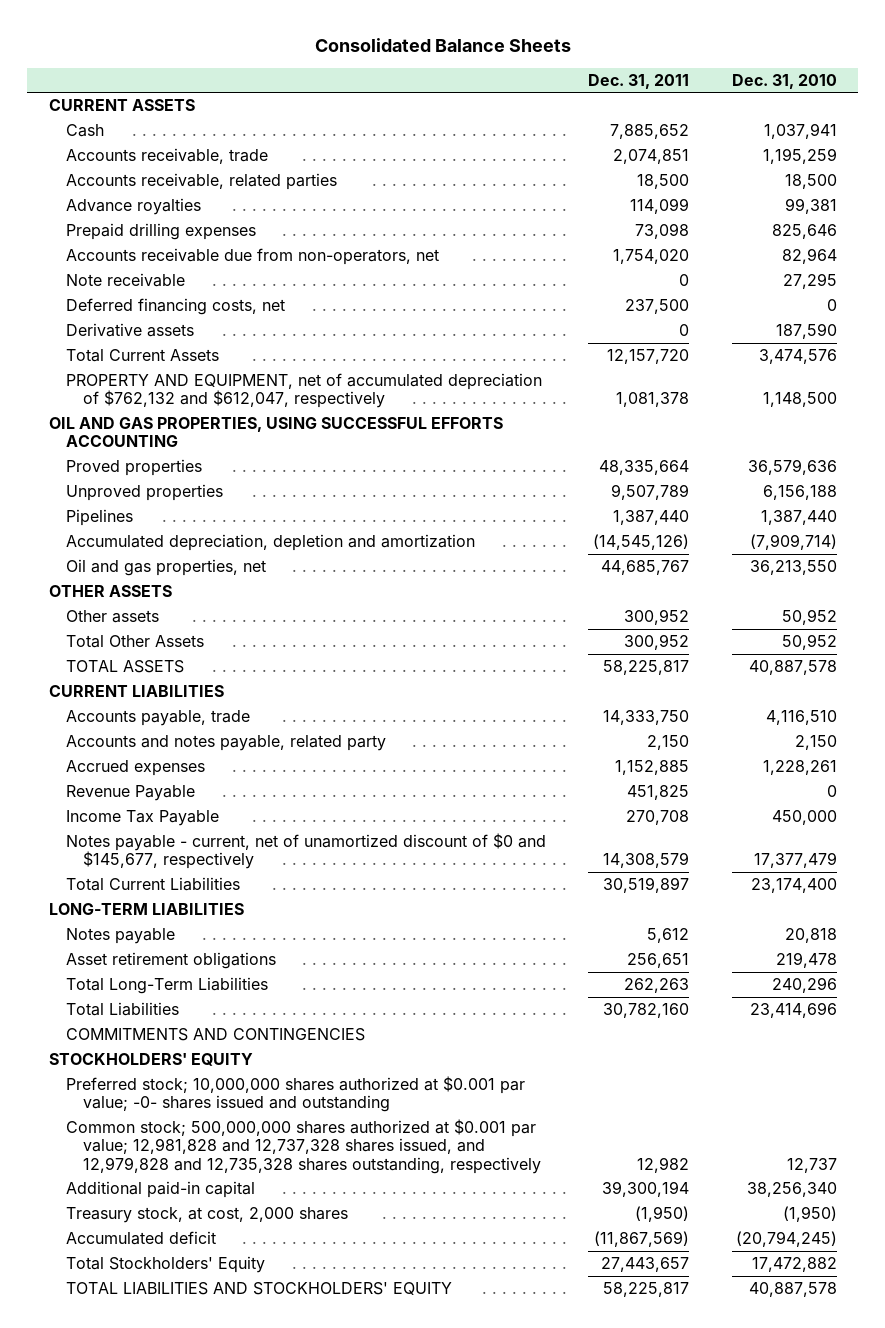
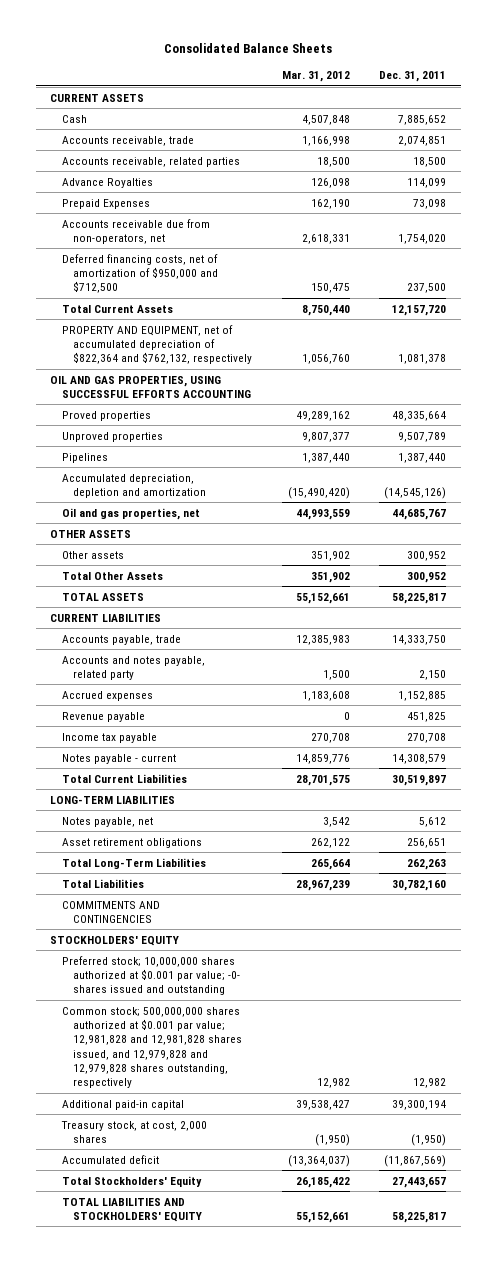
[731,73,837,89] Dec. 31, 2010 -> none
none -> [281,71,350,83] Mar. 31, 2012
[65,198,201,216] Advance royalties -> [61,177,153,188] Advance Royalties
[65,223,256,241] Prepaid drilling expenses -> [61,198,150,209] Prepaid Expenses
[65,273,185,288] Note receivable -> none
[65,323,194,338] Derivative assets -> none
[65,298,285,316] Deferred financing costs, net -> [61,253,219,294] Deferred financing costs, net of amortization of $950,000 and $712,500
[65,373,542,409] PROPERTY AND EQUIPMENT, net of accumulated depreciation of $762,132 and $612,047, respectively -> [61,324,253,365] PROPERTY AND EQUIPMENT, net of accumulated depreciation of $822,364 and $762,132, respectively
[65,785,195,802] Revenue Payable -> [61,711,145,722] Revenue payable
[65,810,219,827] Income Tax Payable -> [61,732,157,743] Income tax payable
[65,833,546,870] Notes payable - current, net of unamortized discount of $0 and $145,677, respectively -> [61,753,176,764] Notes payable - current
[65,928,175,945] Notes payable -> [61,816,153,827] Notes payable, net
[65,1119,542,1174] Common stock; 500,000,000 shares authorized at $0.001 par value; 12,981,828 and 12,737,328 shares issued, and 12,979,828 and 12,735,328 shares outstanding, respectively -> [61,1006,243,1089] Common stock; 500,000,000 shares authorized at $0.001 par value; 12,981,828 and 12,981,828 shares issued, and 12,979,828 and 12,979,828 shares outstanding, respectively

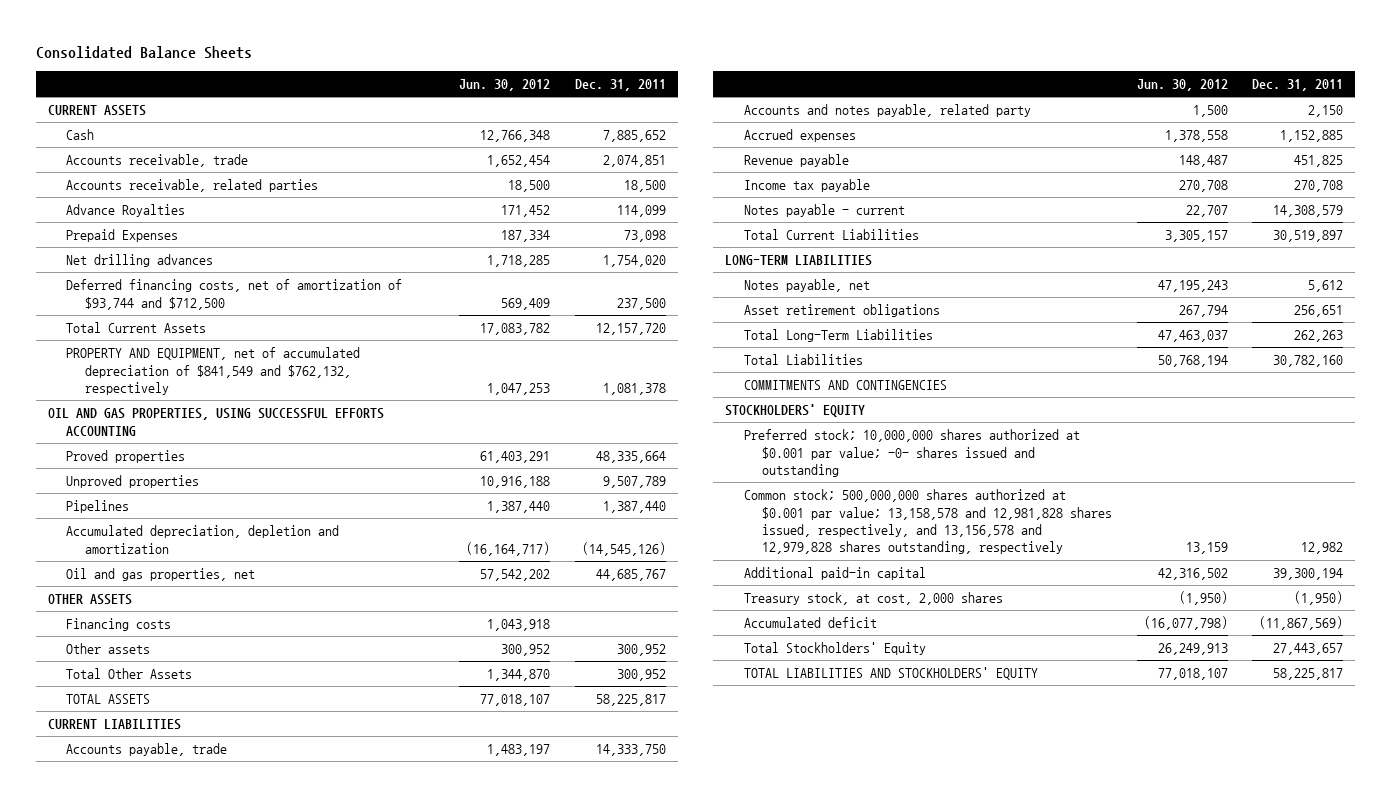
[281,71,350,83] Mar. 31, 2012 -> none
none -> [459,79,551,92] Jun. 30, 2012
[61,218,210,244] Accounts receivable due from non-operators, net -> [66,254,214,268] Net drilling advances
[61,253,219,294] Deferred financing costs, net of amortization of $950,000 and $712,500 -> [66,279,403,310] Deferred financing costs, net of amortization of $93,744 and $712,500
[61,324,253,365] PROPERTY AND EQUIPMENT, net of accumulated depreciation of $822,364 and $762,132, respectively -> [66,347,361,396] PROPERTY AND EQUIPMENT, net of accumulated depreciation of $841,549 and $762,132, respectively
none -> [66,618,172,632] Financing costs
[61,1006,243,1089] Common stock; 500,000,000 shares authorized at $0.001 par value; 12,981,828 and 12,981,828 shares issued, and 12,979,828 and 12,979,828 shares outstanding, respectively -> [743,489,1112,555] Common stock; 500,000,000 shares authorized at $0.001 par value; 13,158,578 and 12,981,828 shares issued, respectively, and 13,156,578 and 12,979,828 shares outstanding, respectively

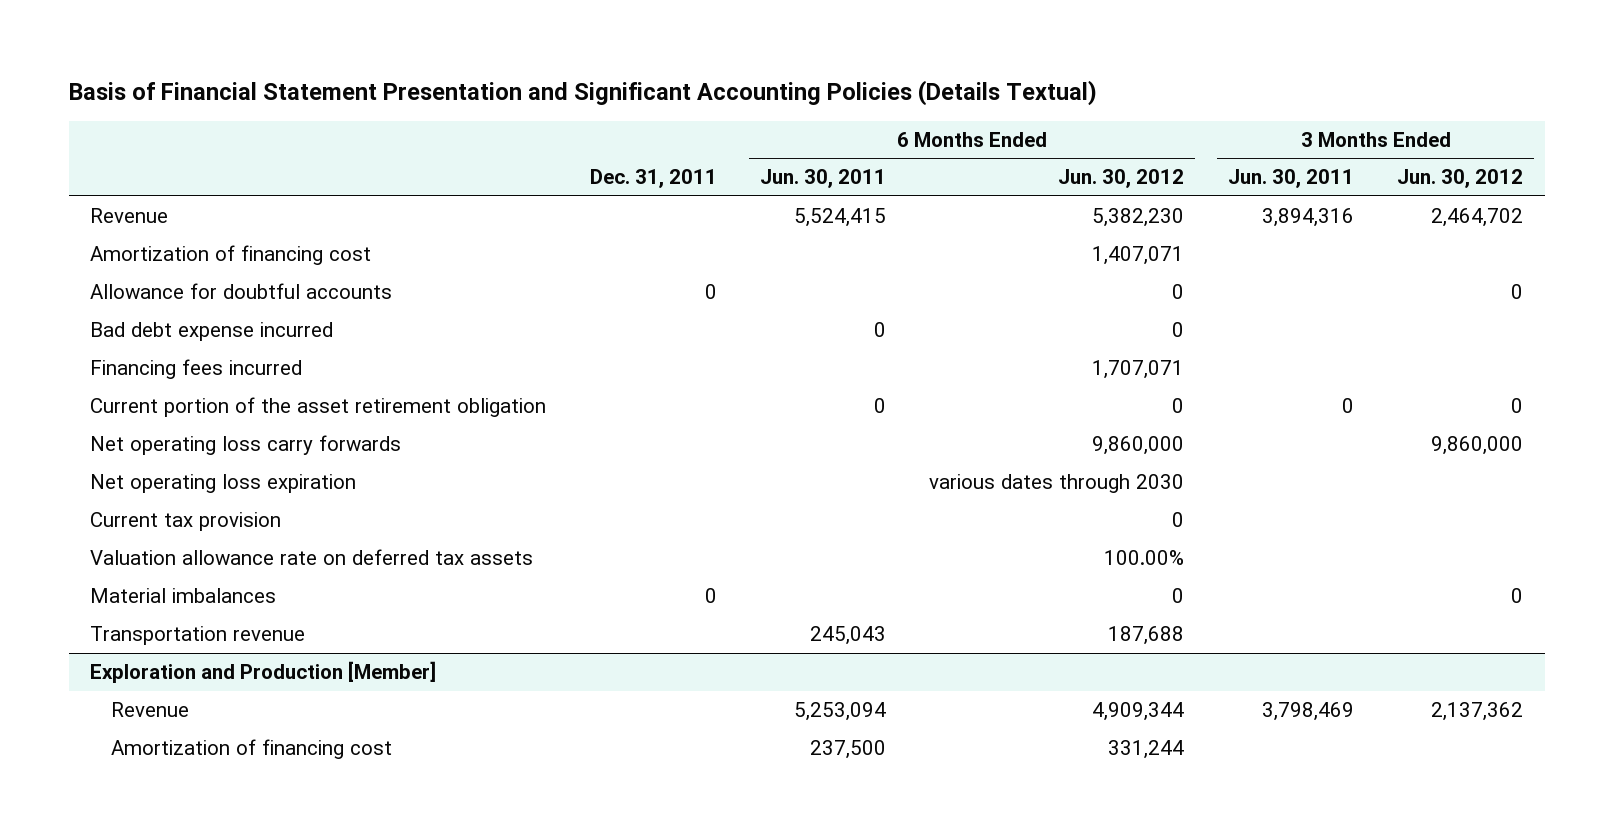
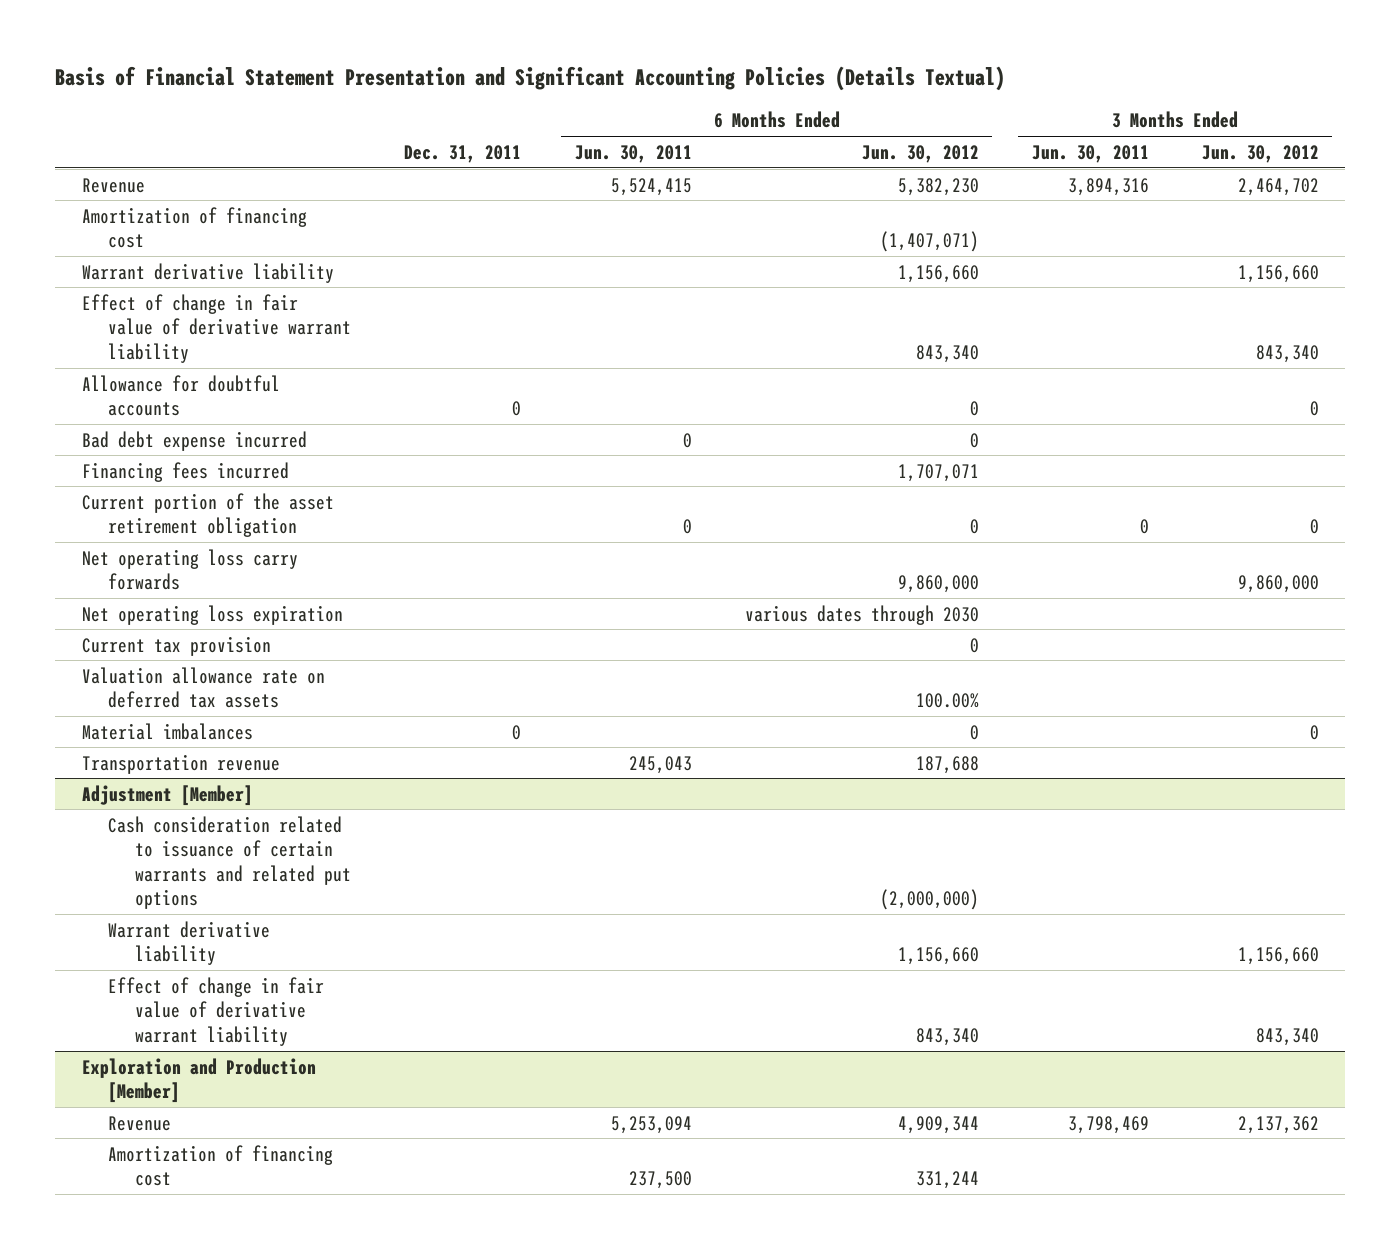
[1092,246,1185,266] 1,407,071 -> [879,231,979,253] (1,407,071)
none -> [81,262,334,283] Warrant derivative liability
none -> [81,293,352,363] Effect of change in fair value of derivative warrant liability
none -> [81,784,253,806] Adjustment [Member]
none -> [108,815,352,910] Cash consideration related to issuance of certain warrants and related put options
none -> [108,920,271,966] Warrant derivative liability
none -> [108,976,325,1046] Effect of change in fair value of derivative warrant liability

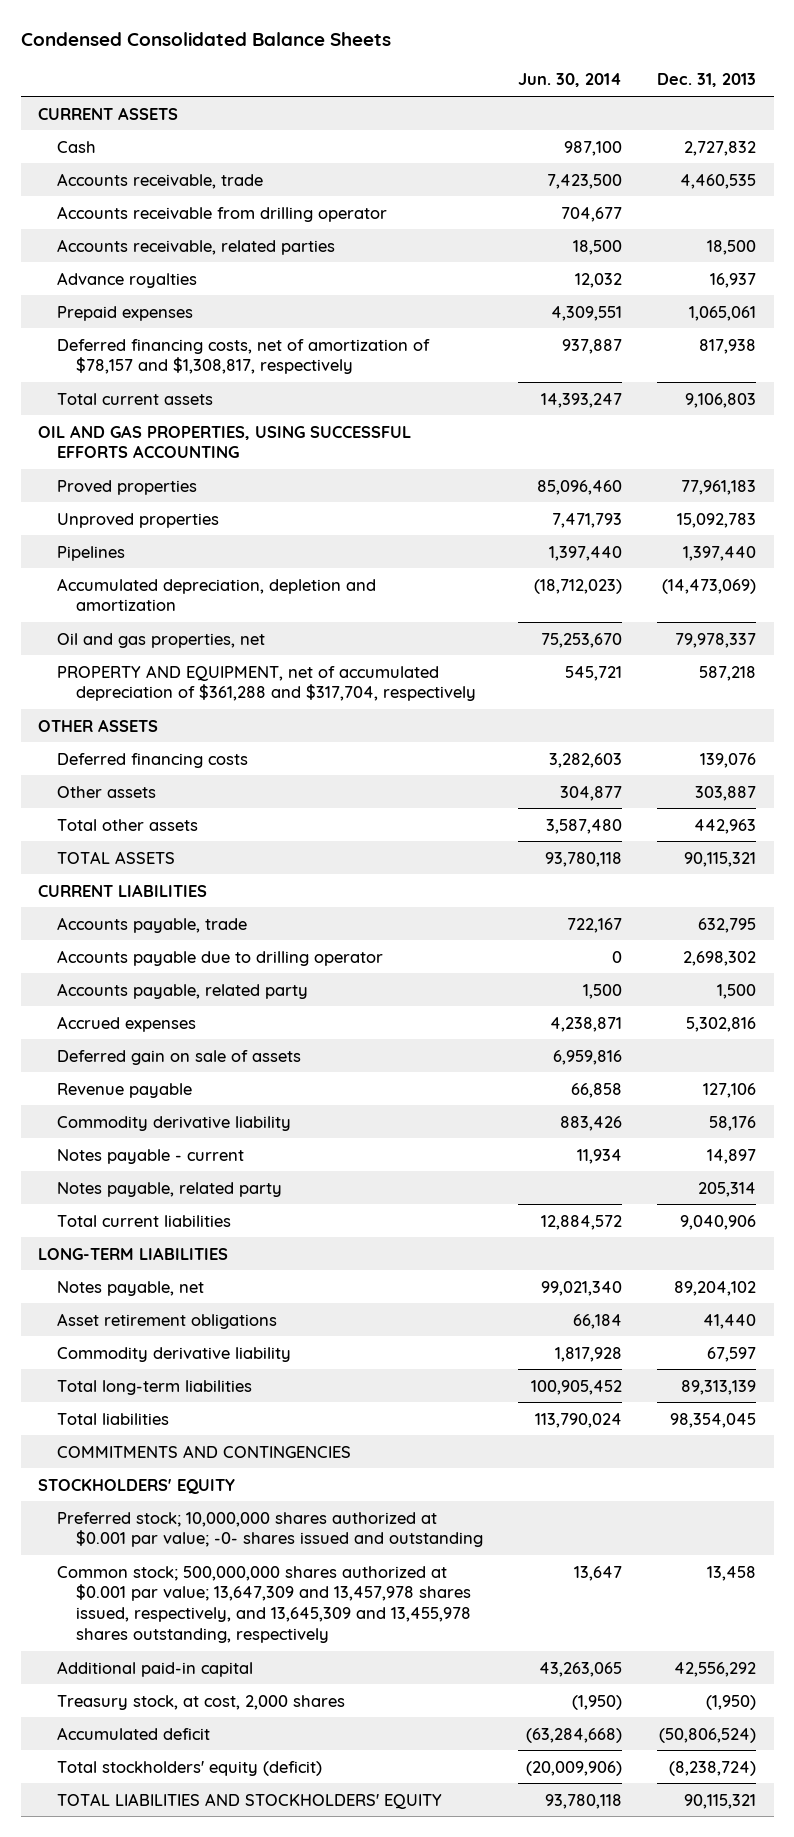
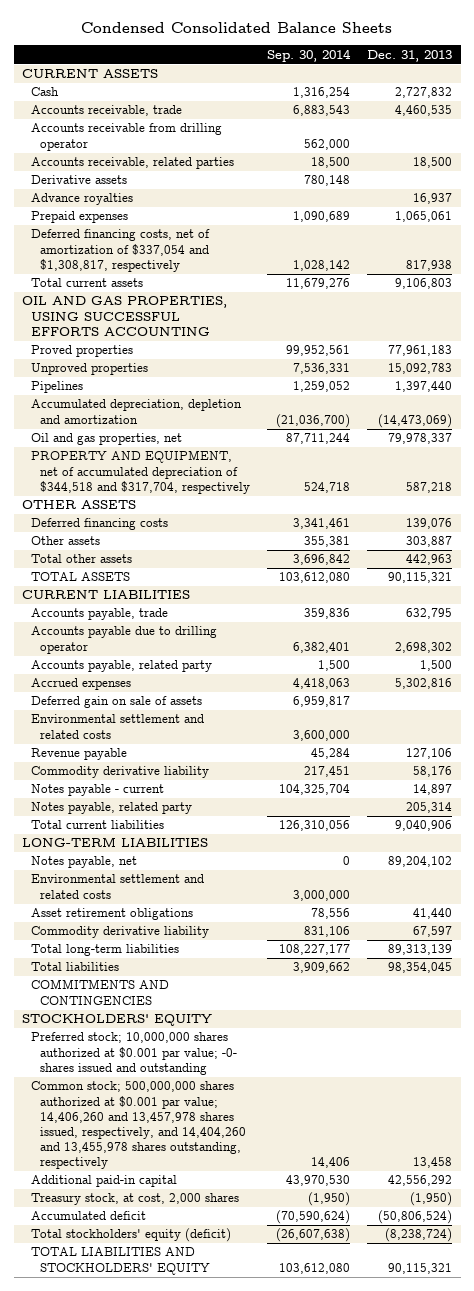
[518,73,623,88] Jun. 30, 2014 -> none
none -> [267,48,352,62] Sep. 30, 2014
none -> [31,175,128,185] Derivative assets
[57,338,431,375] Deferred financing costs, net of amortization of $78,157 and $1,308,817, respectively -> [31,229,211,272] Deferred financing costs, net of amortization of $337,054 and $1,308,817, respectively
[57,664,477,702] PROPERTY AND EQUIPMENT, net of accumulated depreciation of $361,288 and $317,704, respectively -> [31,450,251,494] PROPERTY AND EQUIPMENT, net of accumulated depreciation of $344,518 and $317,704, respectively
none -> [31,714,205,739] Environmental settlement and related costs
none -> [31,874,205,899] Environmental settlement and related costs
[57,1565,472,1644] Common stock; 500,000,000 shares authorized at $0.001 par value; 13,647,309 and 13,457,978 shares issued, respectively, and 13,645,309 and 13,455,978 shares outstanding, respectively -> [31,1081,247,1170] Common stock; 500,000,000 shares authorized at $0.001 par value; 14,406,260 and 13,457,978 shares issued, respectively, and 14,404,260 and 13,455,978 shares outstanding, respectively

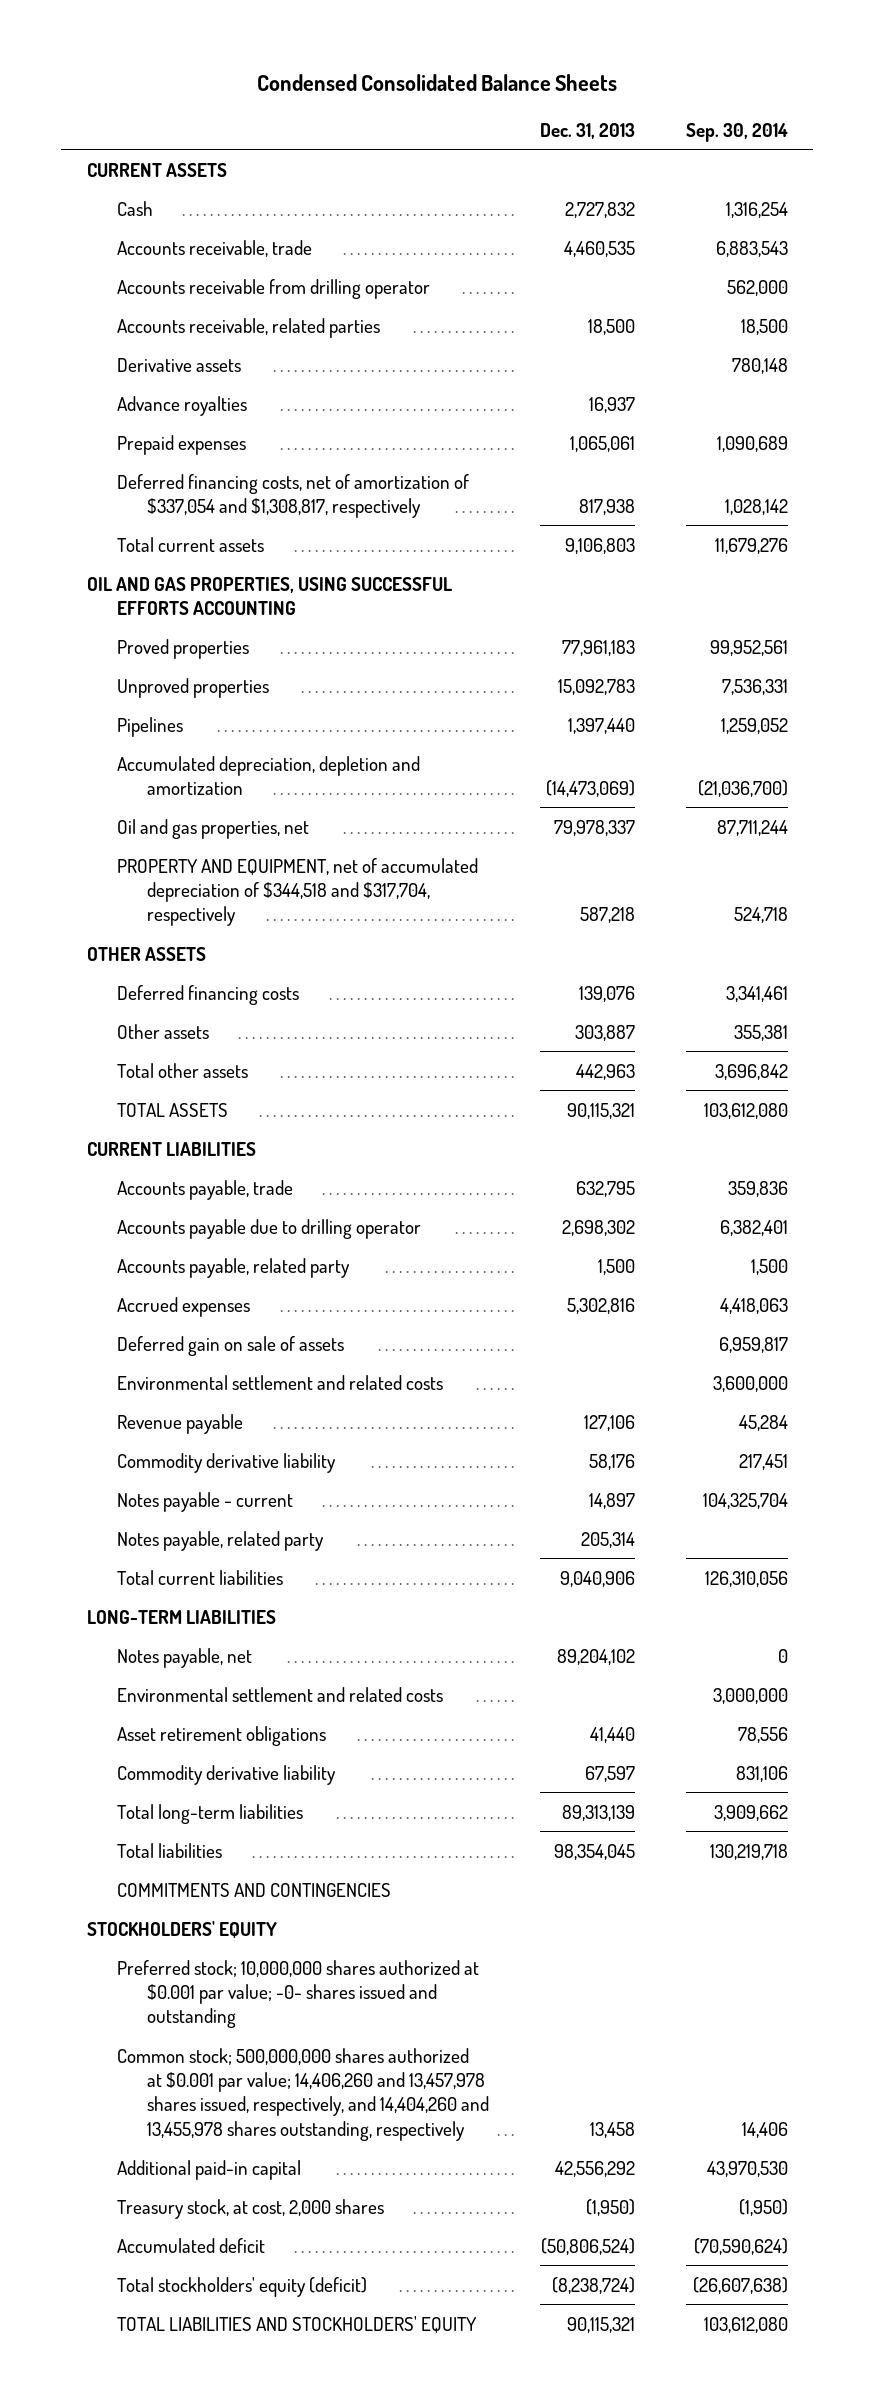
[279,944,351,956] 108,227,177 -> [713,1804,788,1821] 3,909,662
[293,962,351,974] 3,909,662 -> [709,1843,788,1860] 130,219,718

